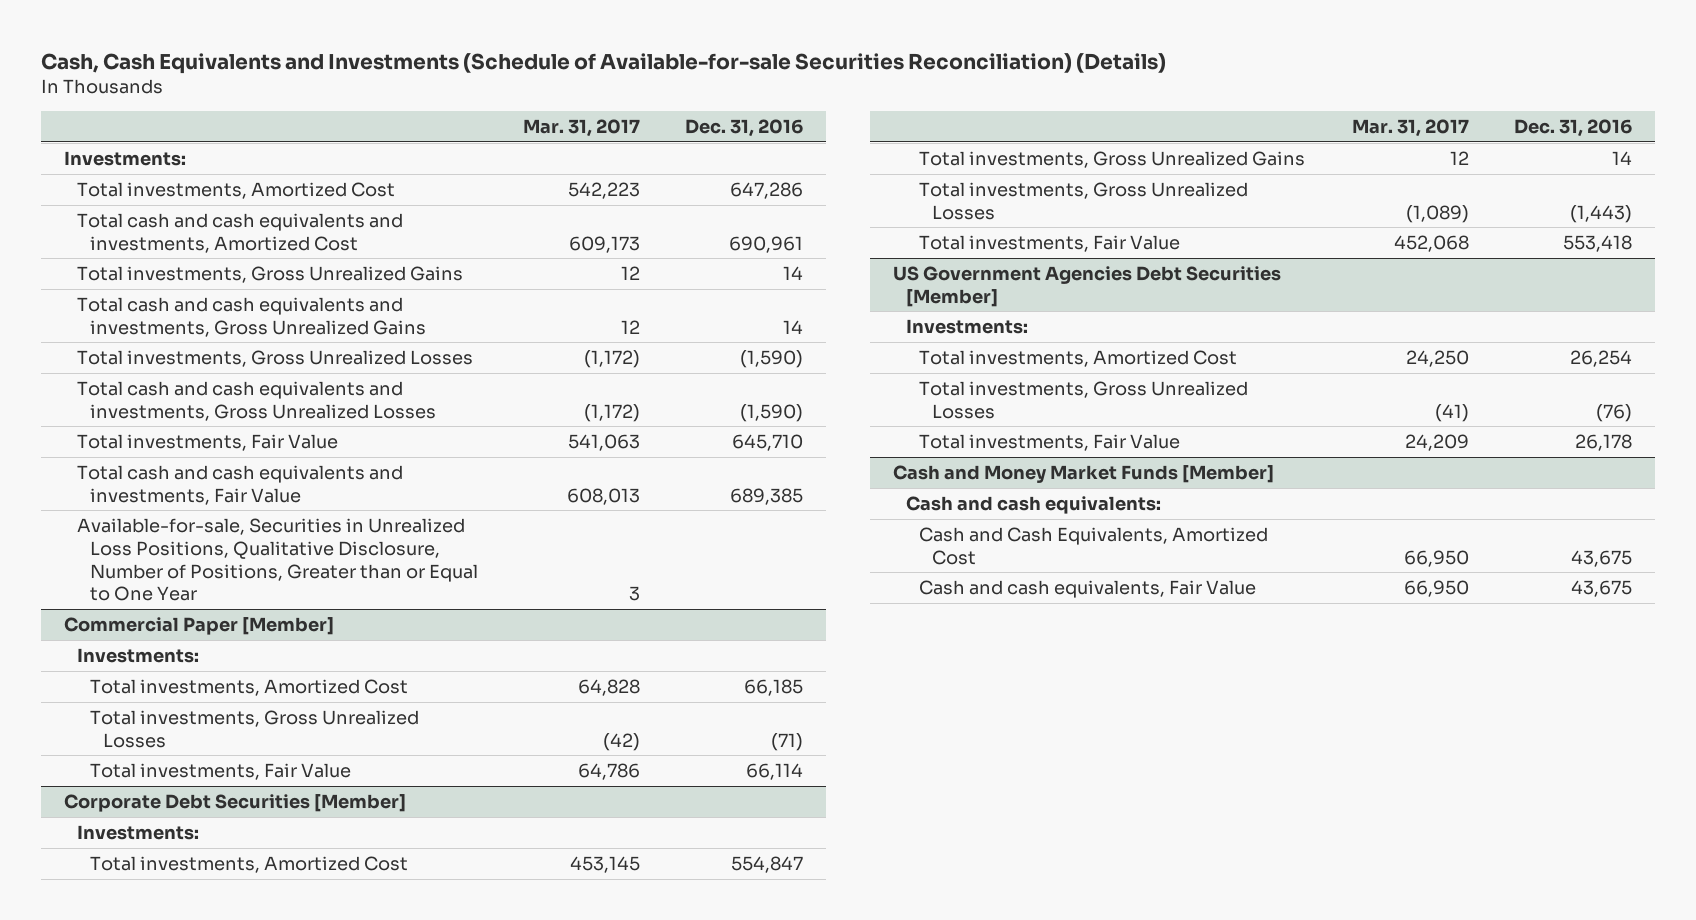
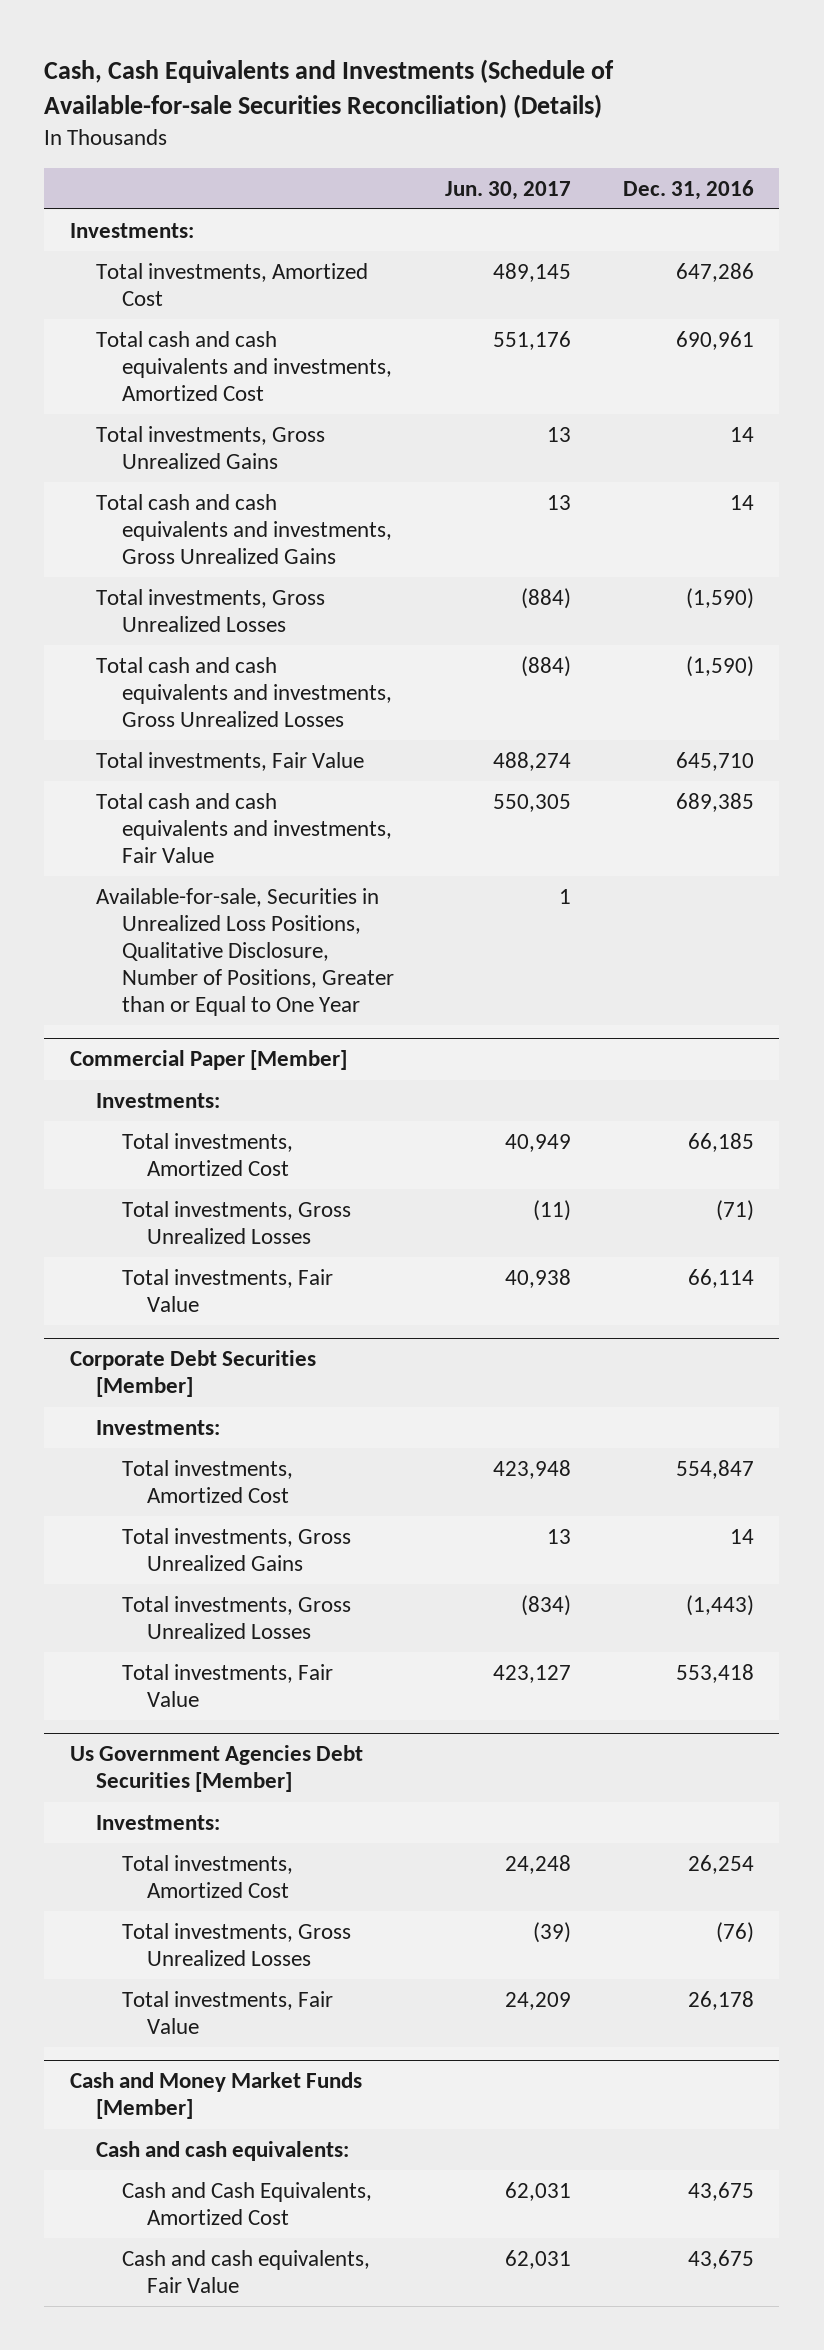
[522,118,640,137] Mar. 31, 2017 -> none
none -> [445,180,572,200] Jun. 30, 2017
[893,265,1282,307] US Government Agencies Debt Securities [Member] -> [69,1745,363,1793] Us Government Agencies Debt Securities [Member]

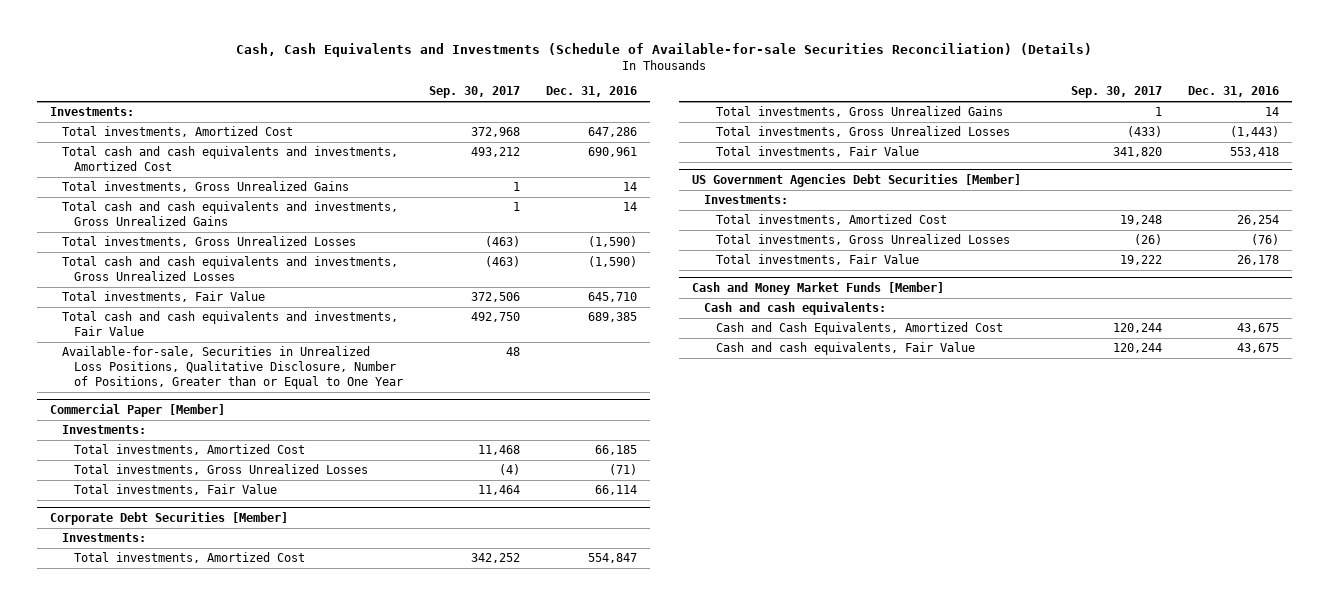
[445,180,572,200] Jun. 30, 2017 -> none
none -> [429,86,521,99] Sep. 30, 2017
[69,1745,363,1793] Us Government Agencies Debt Securities [Member] -> [691,173,1021,187] US Government Agencies Debt Securities [Member]

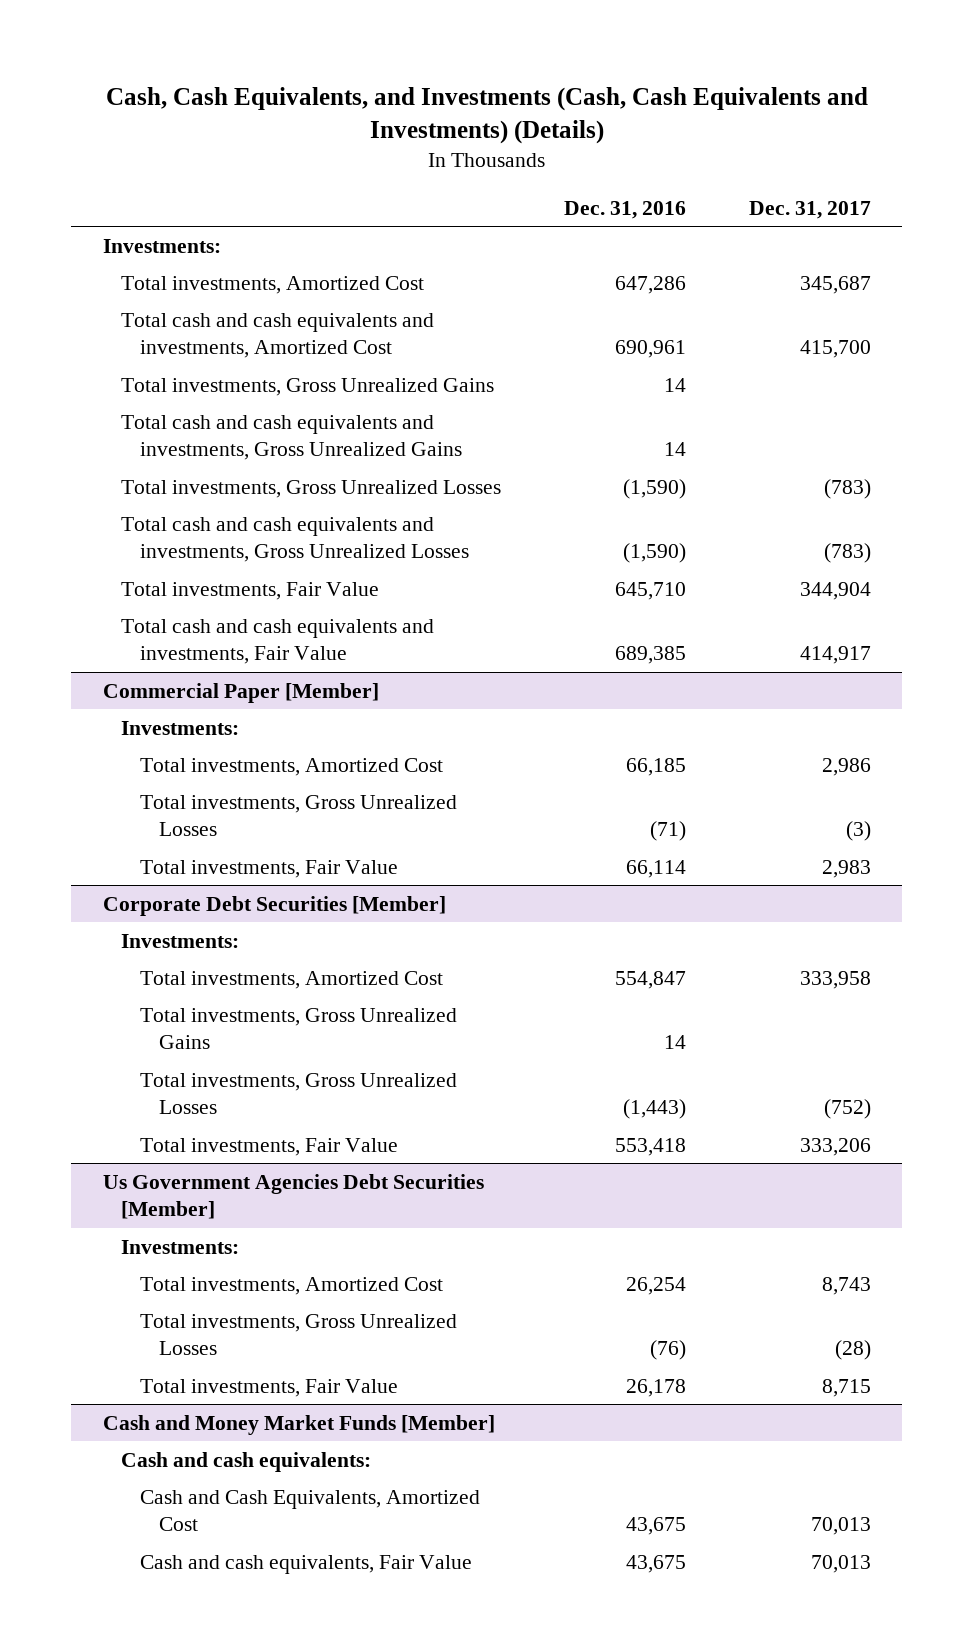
[236,43,1093,58] Cash, Cash Equivalents and Investments (Schedule of Available-for-sale Securities Reconciliation) (Details) -> [105,86,868,145] Cash, Cash Equivalents, and Investments (Cash, Cash Equivalents and Investments) (Details)
[429,86,521,99] Sep. 30, 2017 -> none
none -> [748,200,871,219] Dec. 31, 2017
[61,346,404,389] Available-for-sale, Securities in Unrealized Loss Positions, Qualitative Disclosure, Number of Positions, Greater than or Equal to One Year -> none
[691,173,1021,187] US Government Agencies Debt Securities [Member] -> [102,1173,484,1220] Us Government Agencies Debt Securities [Member]

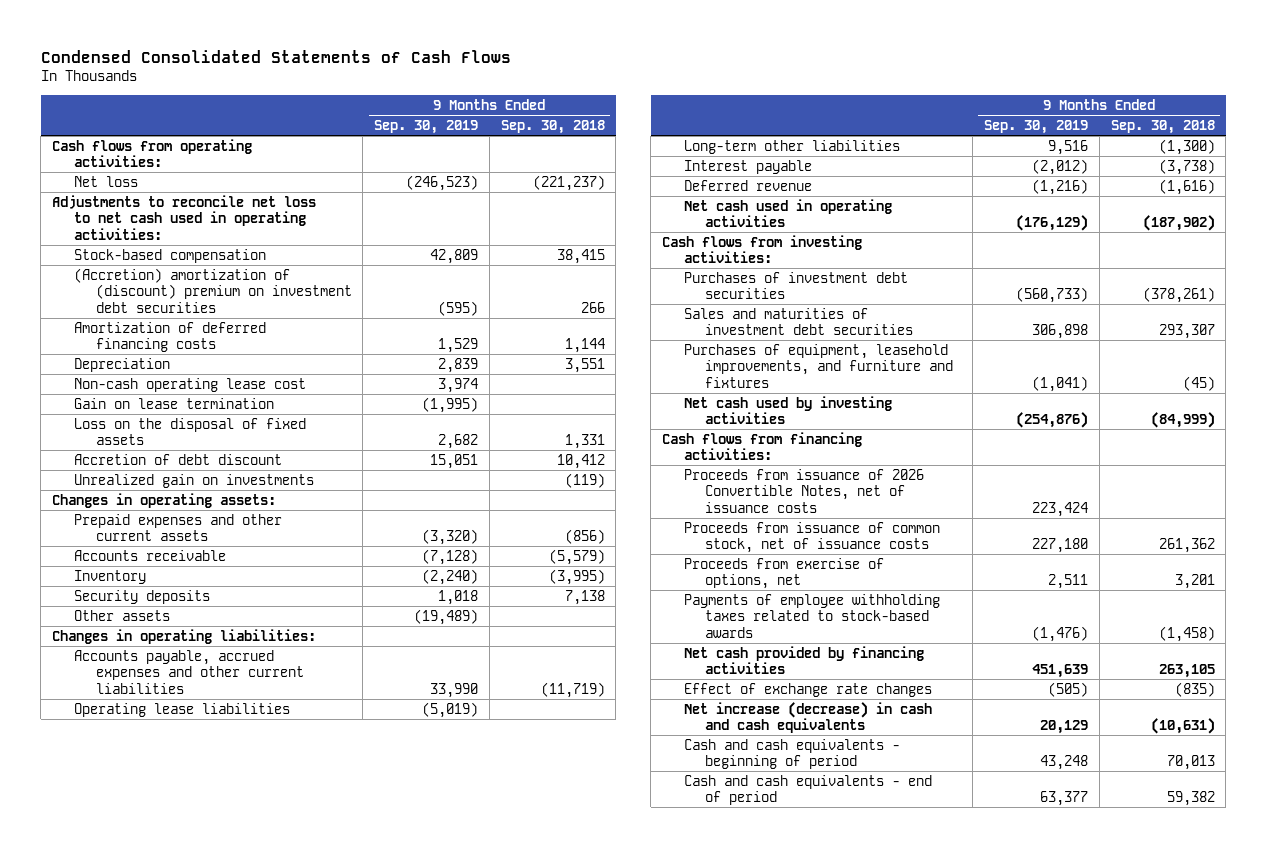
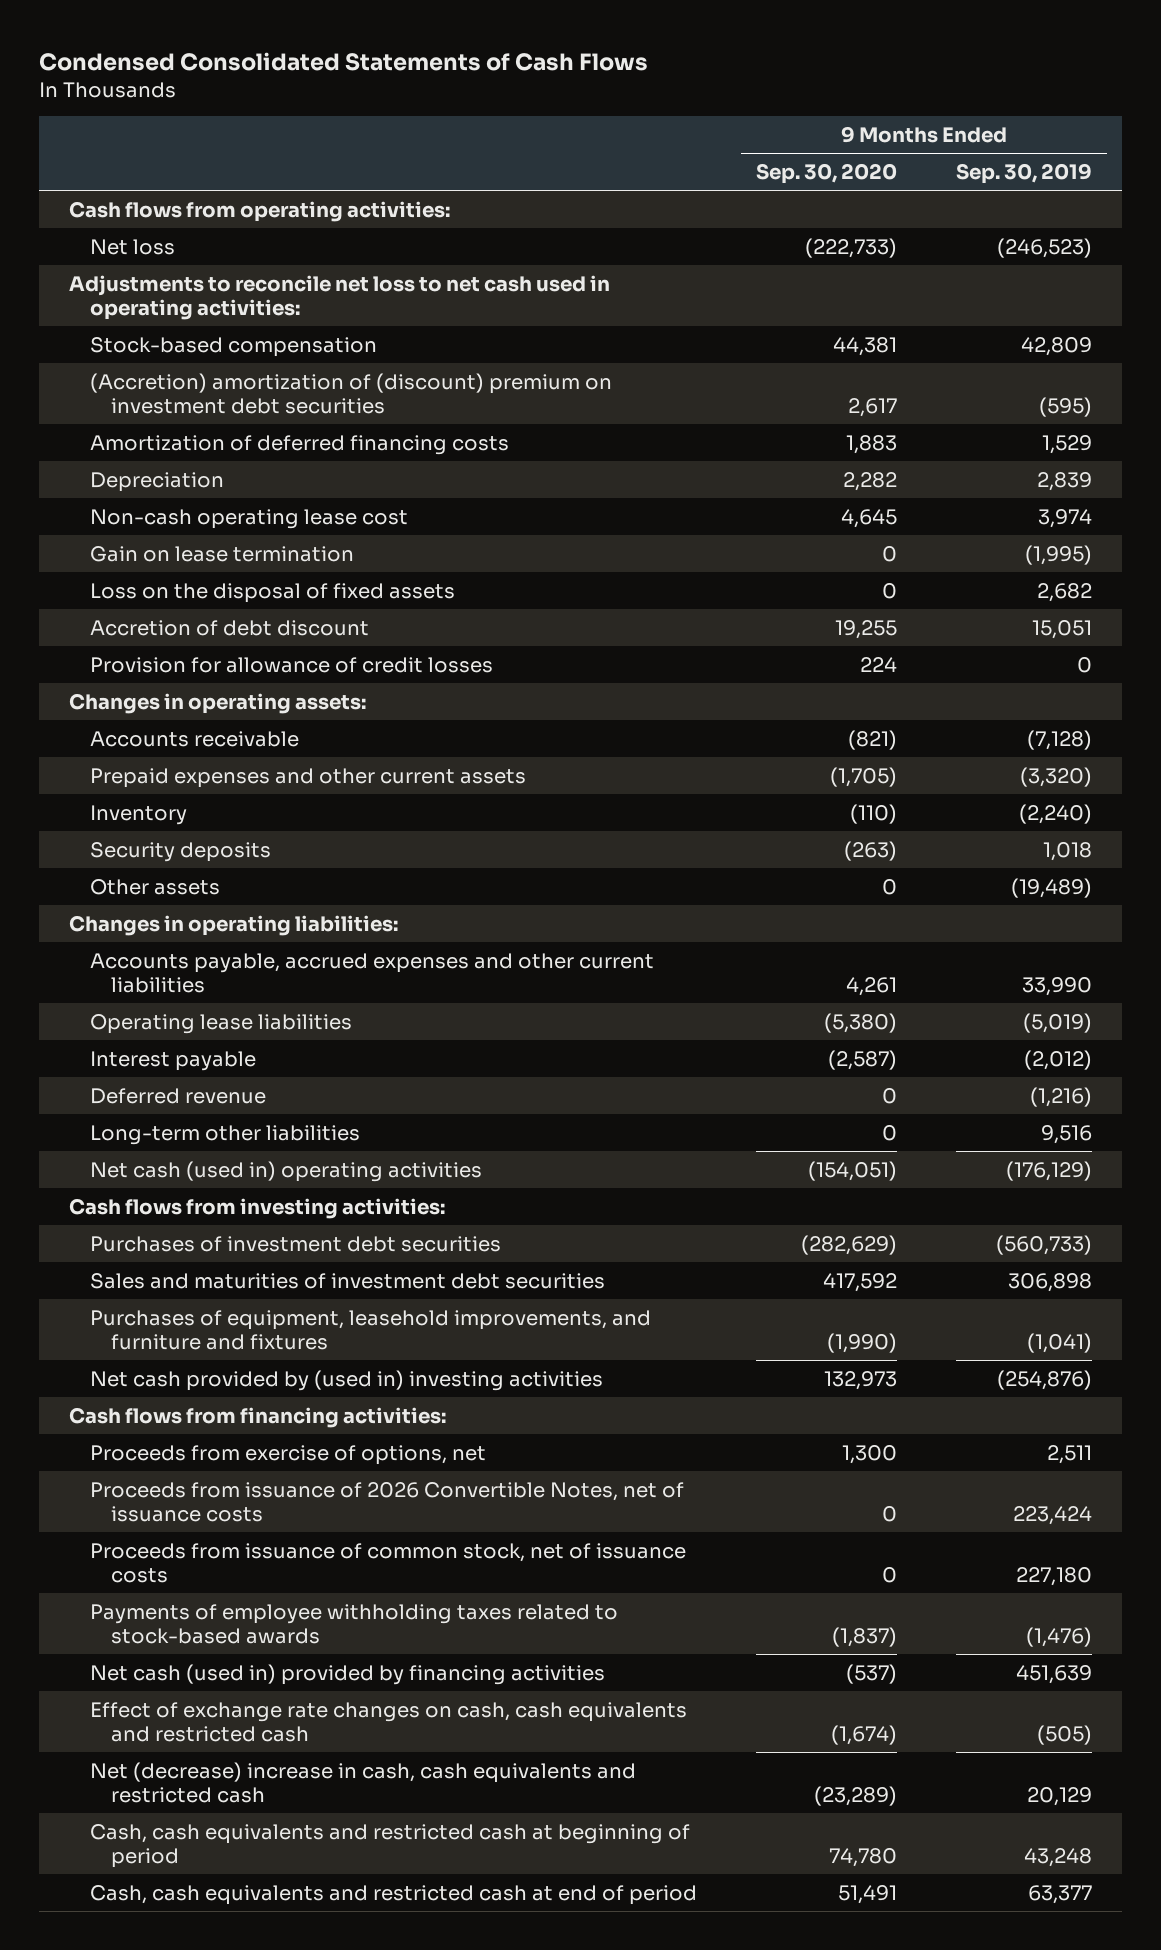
[500,119,605,134] Sep. 30, 2018 -> none
none -> [756,163,898,185] Sep. 30, 2020
[73,473,314,488] Unrealized gain on investments -> none
none -> [90,656,494,673] Provision for allowance of credit losses
[73,513,282,542] Prepaid expenses and other current assets -> [90,767,527,788] Prepaid expenses and other current assets
[683,139,900,154] Long-term other liabilities -> [90,1124,361,1145] Long-term other liabilities
[683,198,892,228] Net cash used in operating activities -> [90,1160,483,1182] Net cash (used in) operating activities
[683,395,892,425] Net cash used by investing activities -> [90,1369,604,1391] Net cash provided by (used in) investing activities
[683,557,884,590] Proceeds from exercise of options, net -> [90,1444,487,1465] Proceeds from exercise of options, net
[683,645,924,675] Net cash provided by financing activities -> [90,1663,606,1685] Net cash (used in) provided by financing activities
[683,682,932,697] Effect of exchange rate changes -> [90,1701,688,1742] Effect of exchange rate changes on cash, cash equivalents and restricted cash
[683,701,932,734] Net increase (decrease) in cash and cash equivalents -> [90,1761,637,1803] Net (decrease) increase in cash, cash equivalents and restricted cash
[683,738,900,770] Cash and cash equivalents - beginning of period -> [90,1823,691,1868] Cash, cash equivalents and restricted cash at beginning of period
[683,774,932,806] Cash and cash equivalents - end of period -> [90,1884,698,1905] Cash, cash equivalents and restricted cash at end of period

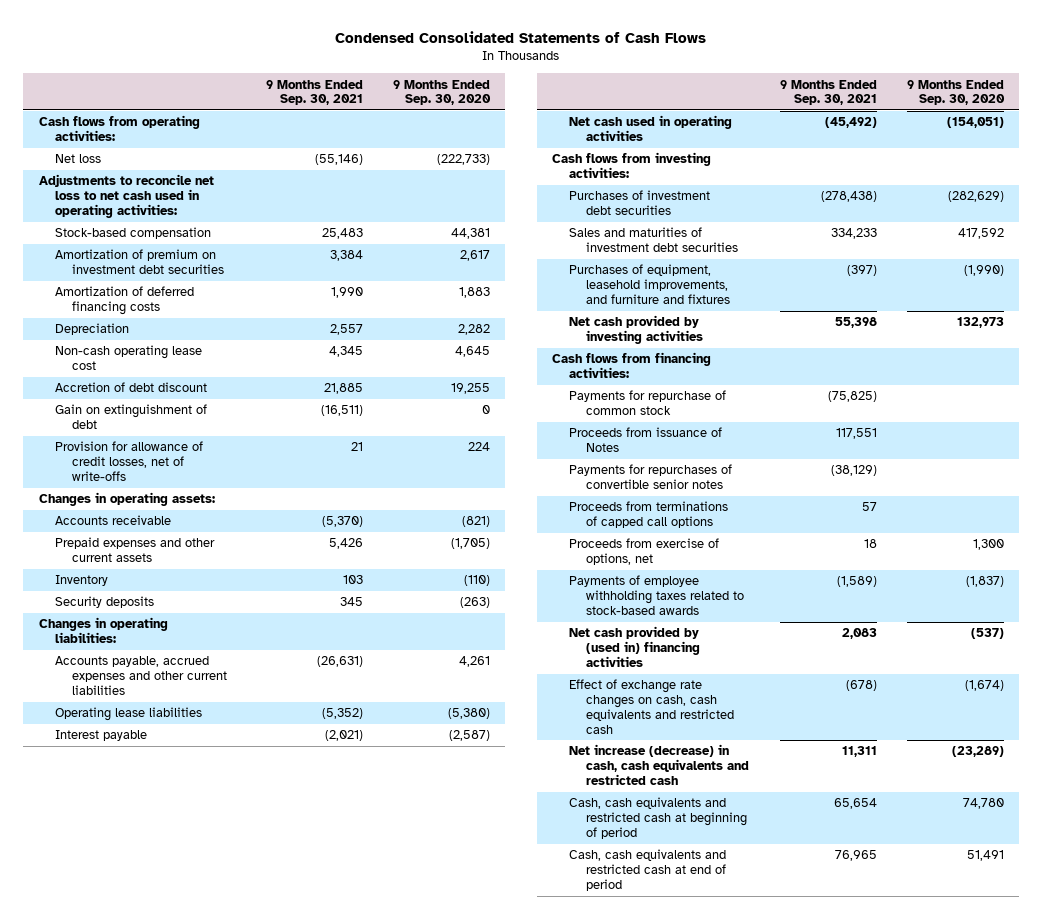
[956,163,1093,185] Sep. 30, 2019 -> none
none -> [265,79,363,106] 9 Months Ended Sep. 30, 2021
[90,372,613,414] (Accretion) amortization of (discount) premium on investment debt securities -> [55,249,225,275] Amortization of premium on investment debt securities
[90,545,355,562] Gain on lease termination -> none
[90,582,456,603] Loss on the disposal of fixed assets -> none
none -> [55,404,208,430] Gain on extinguishment of debt
[90,656,494,673] Provision for allowance of credit losses -> [55,441,204,481] Provision for allowance of credit losses, net of write-offs
[90,878,221,895] Other assets -> none
[90,1087,267,1104] Deferred revenue -> none
[90,1124,361,1145] Long-term other liabilities -> none
[90,1160,483,1182] Net cash (used in) operating activities -> [569,115,733,142] Net cash used in operating activities
[90,1369,604,1391] Net cash provided by (used in) investing activities -> [569,315,704,345] Net cash provided by investing activities
none -> [569,390,727,416] Payments for repurchase of common stock
none -> [569,427,723,453] Proceeds from issuance of Notes
none -> [569,464,733,490] Payments for repurchases of convertible senior notes
none -> [569,501,729,529] Proceeds from terminations of capped call options
[90,1481,685,1522] Proceeds from issuance of 2026 Convertible Notes, net of issuance costs -> none
[90,1542,687,1583] Proceeds from issuance of common stock, net of issuance costs -> none
[90,1663,606,1685] Net cash (used in) provided by financing activities -> [569,626,701,667] Net cash provided by (used in) financing activities
[90,1761,637,1803] Net (decrease) increase in cash, cash equivalents and restricted cash -> [569,744,750,785] Net increase (decrease) in cash, cash equivalents and restricted cash

